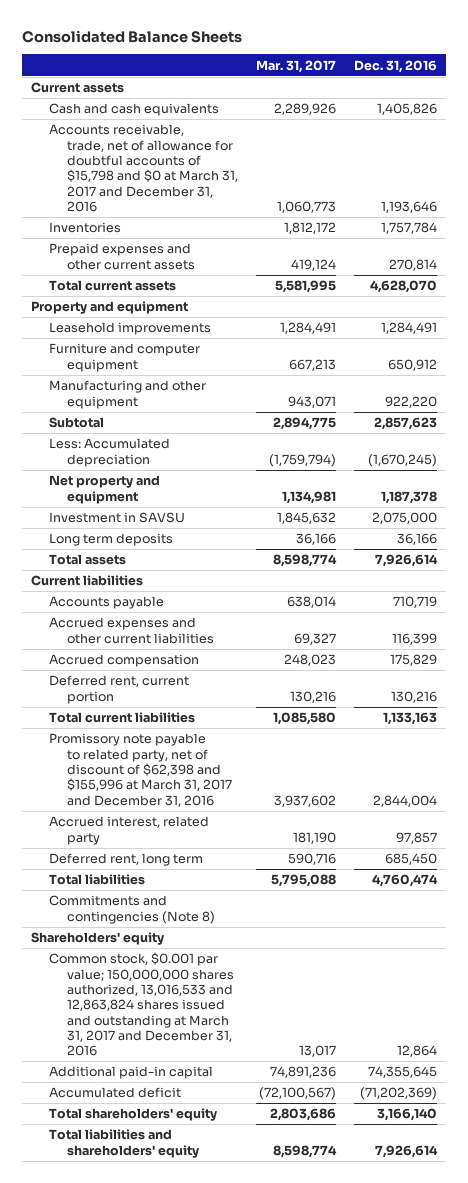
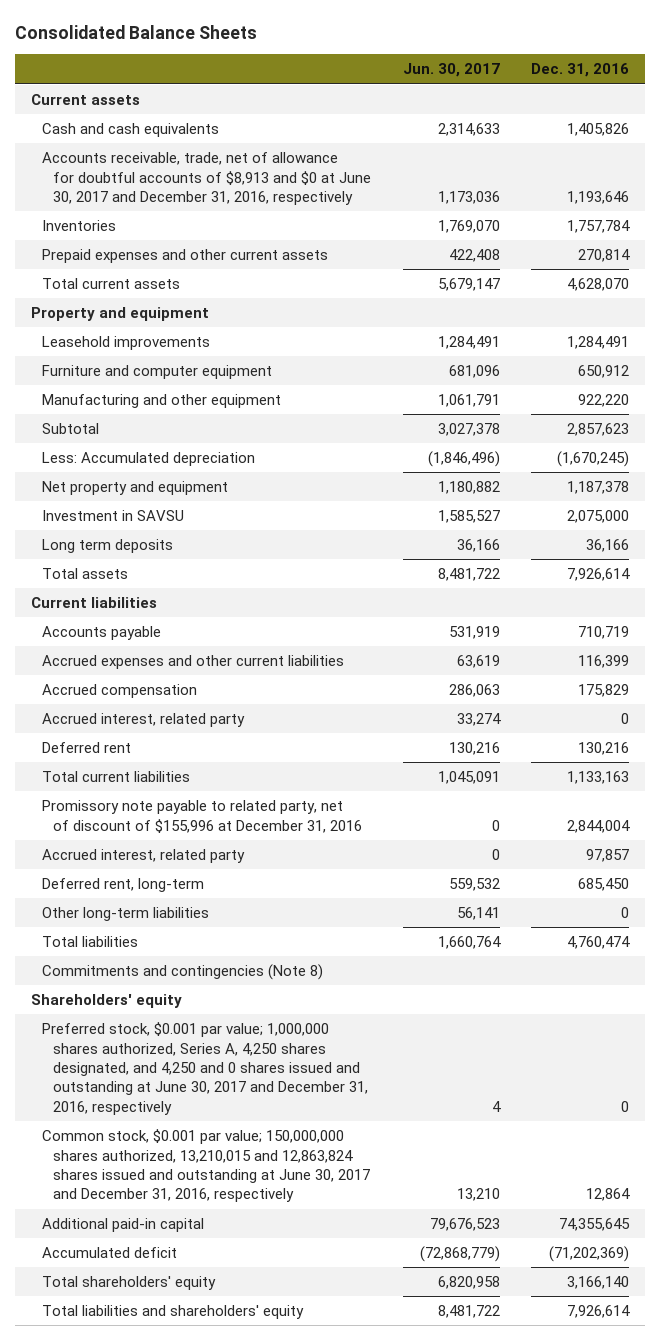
[255,59,336,73] Mar. 31, 2017 -> none
none -> [402,63,500,78] Jun. 30, 2017
[49,124,238,212] Accounts receivable, trade, net of allowance for doubtful accounts of $15,798 and $0 at March 31, 2017 and December 31, 2016 -> [42,152,372,206] Accounts receivable, trade, net of allowance for doubtful accounts of $8,913 and $0 at June 30, 2017 and December 31, 2016, respectively
none -> [42,713,246,728] Accrued interest, related party
[49,675,190,704] Deferred rent, current portion -> [42,742,132,754] Deferred rent
[49,733,232,807] Promissory note payable to related party, net of discount of $62,398 and $155,996 at March 31, 2017 and December 31, 2016 -> [42,800,363,833] Promissory note payable to related party, net of discount of $155,996 at December 31, 2016
[49,853,204,867] Deferred rent, long term -> [42,878,205,893] Deferred rent, long-term
none -> [42,907,210,922] Other long-term liabilities
none -> [42,1022,369,1115] Preferred stock, $0.001 par value; 1,000,000 shares authorized, Series A, 4,250 shares designated, and 4,250 and 0 shares issued and outstanding at June 30, 2017 and December 31, 2016, respectively
[49,952,234,1057] Common stock, $0.001 par value; 150,000,000 shares authorized, 13,016,533 and 12,863,824 shares issued and outstanding at March 31, 2017 and December 31, 2016 -> [42,1129,371,1203] Common stock, $0.001 par value; 150,000,000 shares authorized, 13,210,015 and 12,863,824 shares issued and outstanding at June 30, 2017 and December 31, 2016, respectively

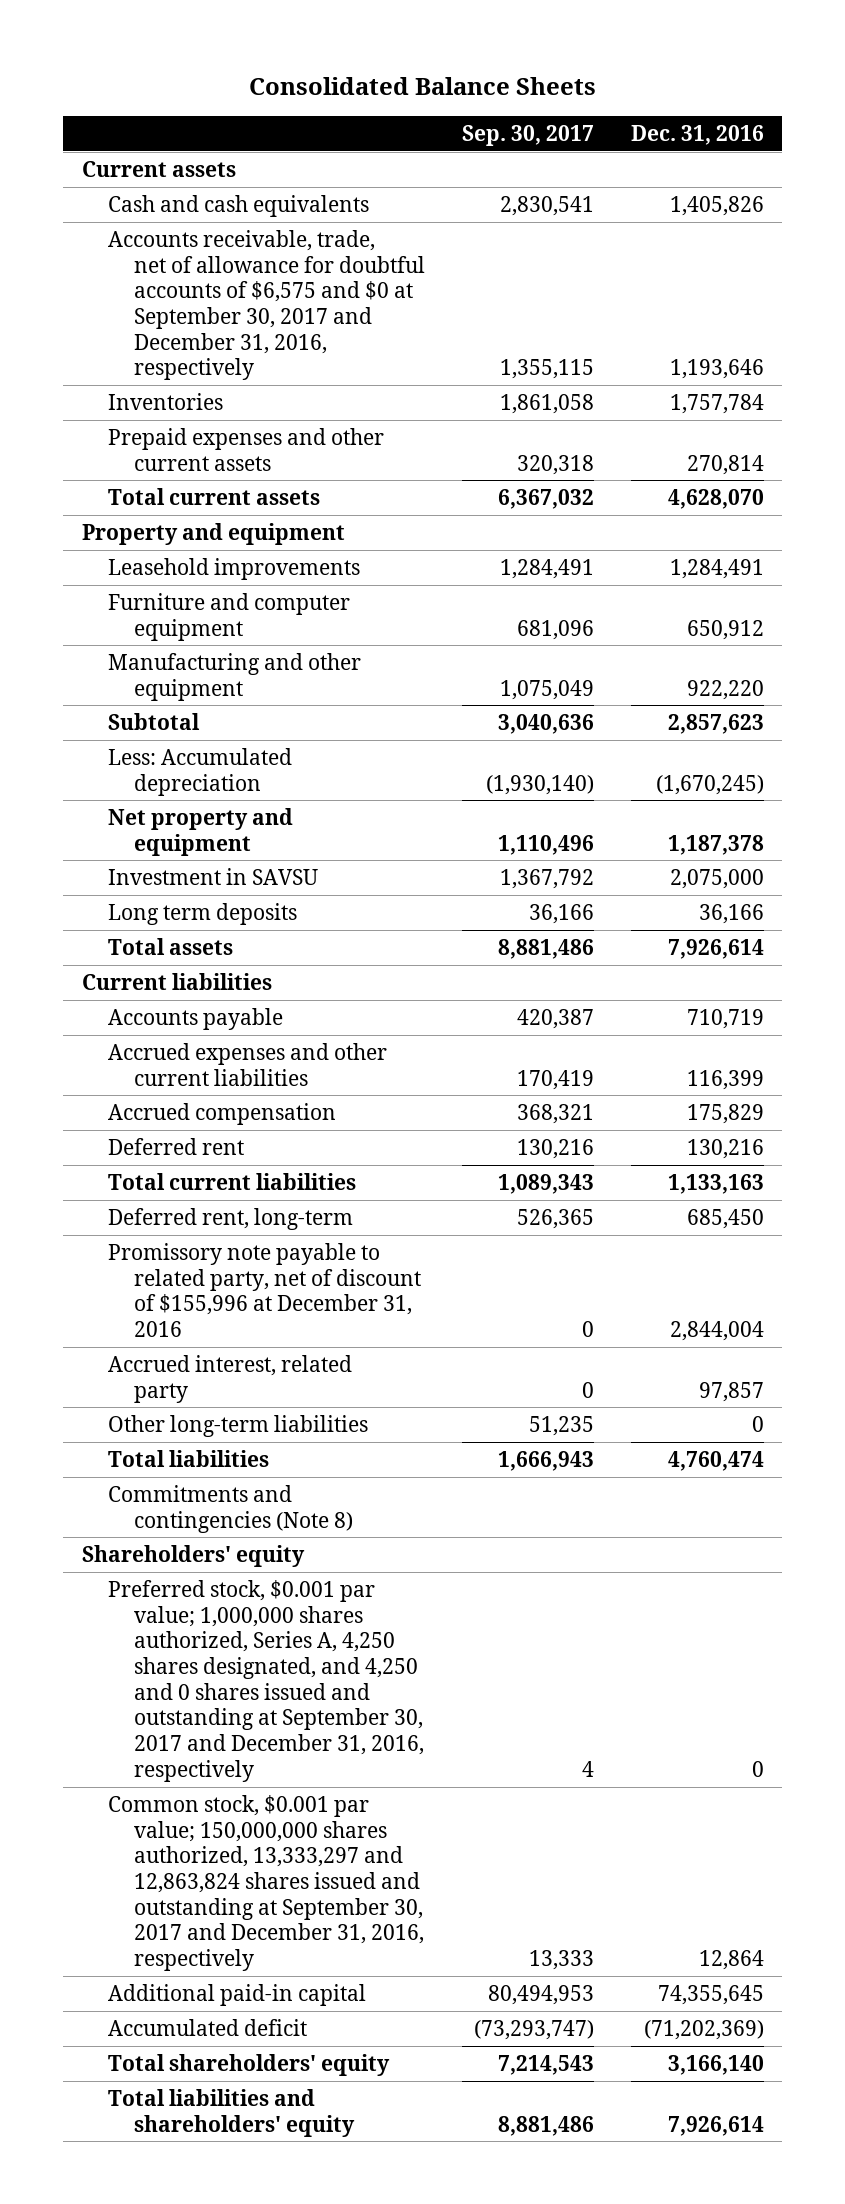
[402,63,500,78] Jun. 30, 2017 -> none
none -> [461,125,594,147] Sep. 30, 2017
[42,152,372,206] Accounts receivable, trade, net of allowance for doubtful accounts of $8,913 and $0 at June 30, 2017 and December 31, 2016, respectively -> [107,229,425,381] Accounts receivable, trade, net of allowance for doubtful accounts of $6,575 and $0 at September 30, 2017 and December 31, 2016, respectively
[42,713,246,728] Accrued interest, related party -> none
[42,878,205,893] Deferred rent, long-term -> [107,1207,353,1230] Deferred rent, long-term
[42,1022,369,1115] Preferred stock, $0.001 par value; 1,000,000 shares authorized, Series A, 4,250 shares designated, and 4,250 and 0 shares issued and outstanding at June 30, 2017 and December 31, 2016, respectively -> [107,1579,424,1782] Preferred stock, $0.001 par value; 1,000,000 shares authorized, Series A, 4,250 shares designated, and 4,250 and 0 shares issued and outstanding at September 30, 2017 and December 31, 2016, respectively
[42,1129,371,1203] Common stock, $0.001 par value; 150,000,000 shares authorized, 13,210,015 and 12,863,824 shares issued and outstanding at June 30, 2017 and December 31, 2016, respectively -> [107,1794,424,1972] Common stock, $0.001 par value; 150,000,000 shares authorized, 13,333,297 and 12,863,824 shares issued and outstanding at September 30, 2017 and December 31, 2016, respectively

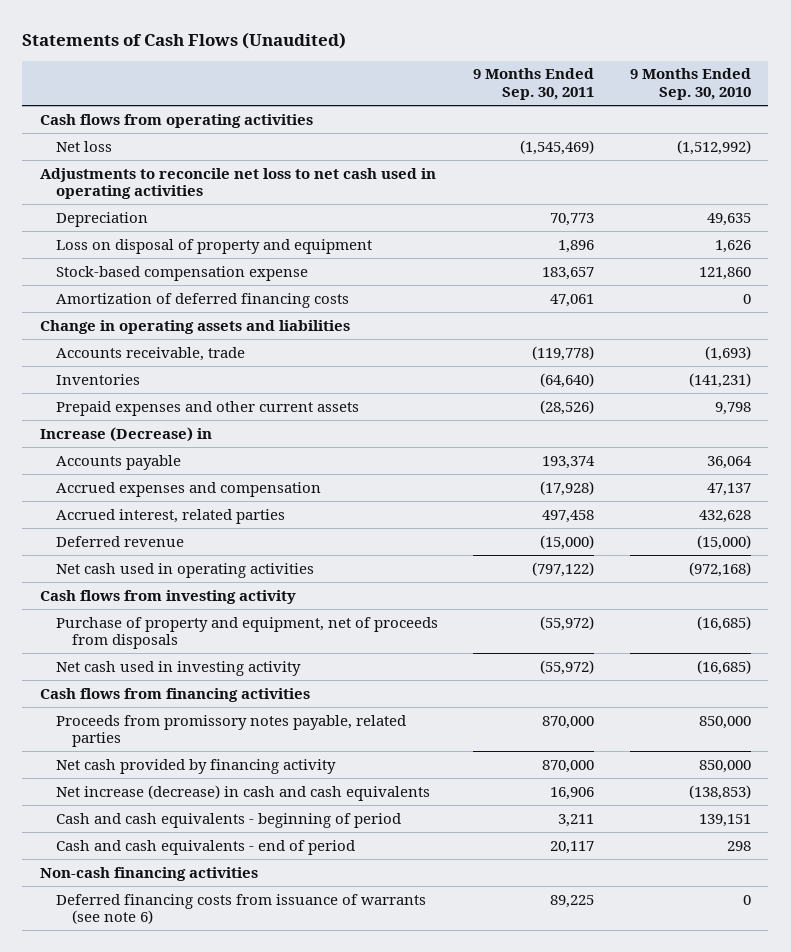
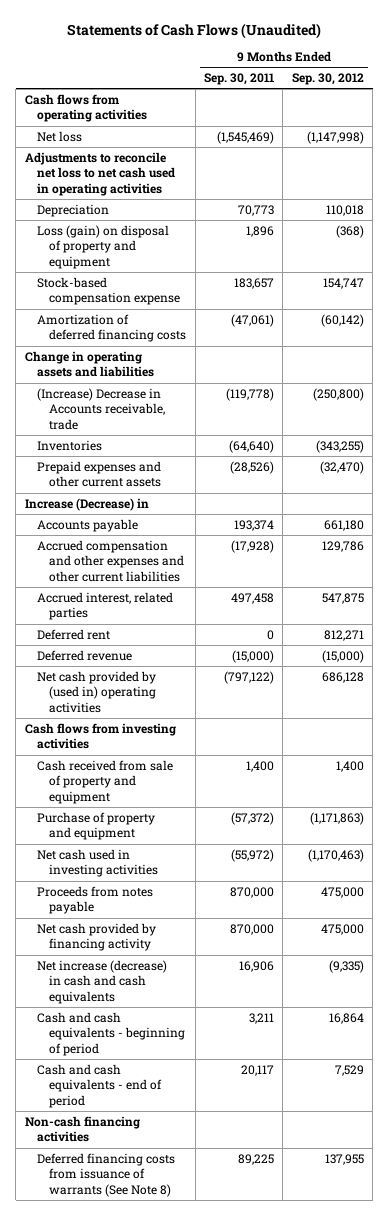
[629,68,751,100] 9 Months Ended Sep. 30, 2010 -> none
none -> [291,73,364,86] Sep. 30, 2012
[55,238,372,254] Loss on disposal of property and equipment -> [37,224,170,269] Loss (gain) on disposal of property and equipment
[550,293,595,307] 47,061 -> [231,313,275,327] (47,061)
[55,346,245,361] Accounts receivable, trade -> [37,387,166,430] (Increase) Decrease in Accounts receivable, trade
[55,481,321,497] Accrued expenses and compensation -> [37,539,185,582] Accrued compensation and other expenses and other current liabilities
none -> [37,628,111,640] Deferred rent
[40,687,311,702] Cash flows from financing activities -> none
[55,562,314,578] Net cash used in operating activities -> [37,670,157,713] Net cash provided by (used in) operating activities
[40,589,297,604] Cash flows from investing activity -> [24,722,176,750] Cash flows from investing activities
none -> [37,759,174,804] Cash received from sale of property and equipment
[55,616,438,650] Purchase of property and equipment, net of proceeds from disposals -> [37,811,156,841] Purchase of property and equipment
[540,615,595,631] (55,972) -> [231,811,275,825] (57,372)
[55,660,301,676] Net cash used in investing activity -> [37,848,159,878] Net cash used in investing activities
[55,714,406,748] Proceeds from promissory notes payable, related parties -> [37,885,154,915] Proceeds from notes payable
[55,893,426,925] Deferred financing costs from issuance of warrants (see note 6) -> [37,1152,176,1197] Deferred financing costs from issuance of warrants (See Note 8)

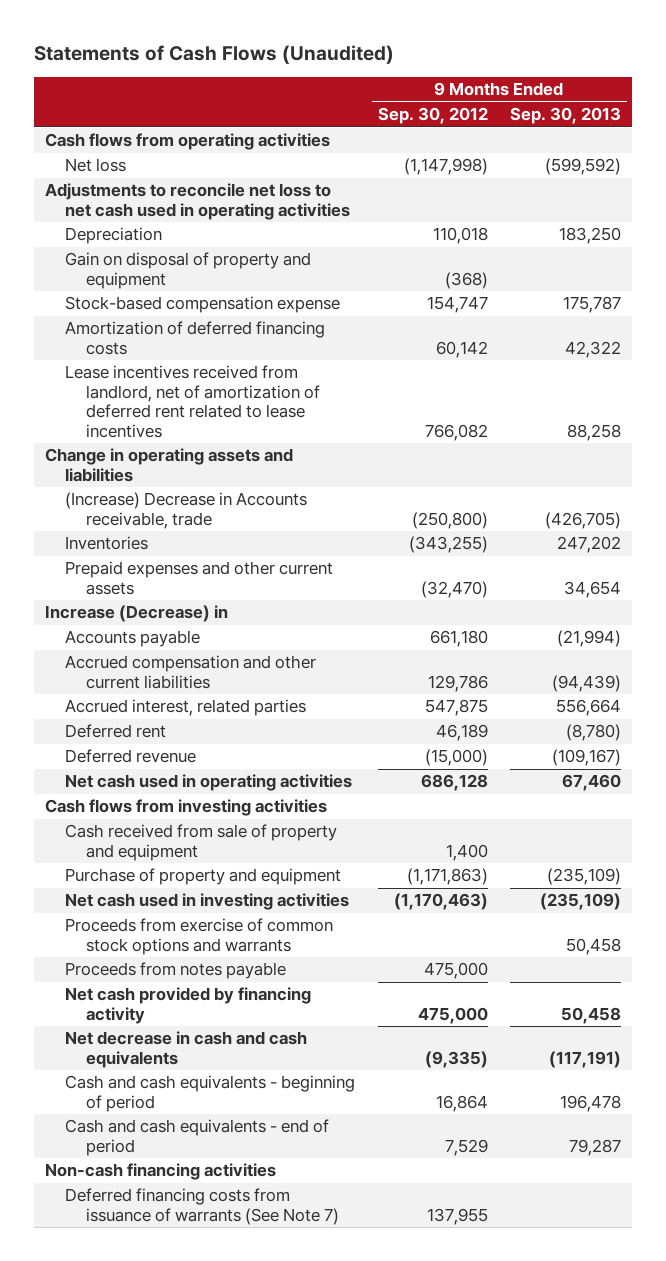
[204,73,275,86] Sep. 30, 2011 -> none
none -> [510,107,622,125] Sep. 30, 2013
[37,224,170,269] Loss (gain) on disposal of property and equipment -> [65,252,312,289] Gain on disposal of property and equipment
[320,313,364,327] (60,142) -> [435,340,488,358] 60,142
none -> [65,365,320,438] Lease incentives received from landlord, net of amortization of deferred rent related to lease incentives
[37,539,185,582] Accrued compensation and other expenses and other current liabilities -> [65,655,317,689] Accrued compensation and other current liabilities
[323,629,364,641] 812,271 -> [435,724,488,742] 46,189
[37,670,157,713] Net cash provided by (used in) operating activities -> [65,774,353,792] Net cash used in operating activities
none -> [65,918,334,955] Proceeds from exercise of common stock options and warrants
[37,959,168,1004] Net increase (decrease) in cash and cash equivalents -> [65,1031,308,1068] Net decrease in cash and cash equivalents
[37,1152,176,1197] Deferred financing costs from issuance of warrants (See Note 8) -> [65,1188,339,1225] Deferred financing costs from issuance of warrants (See Note 7)

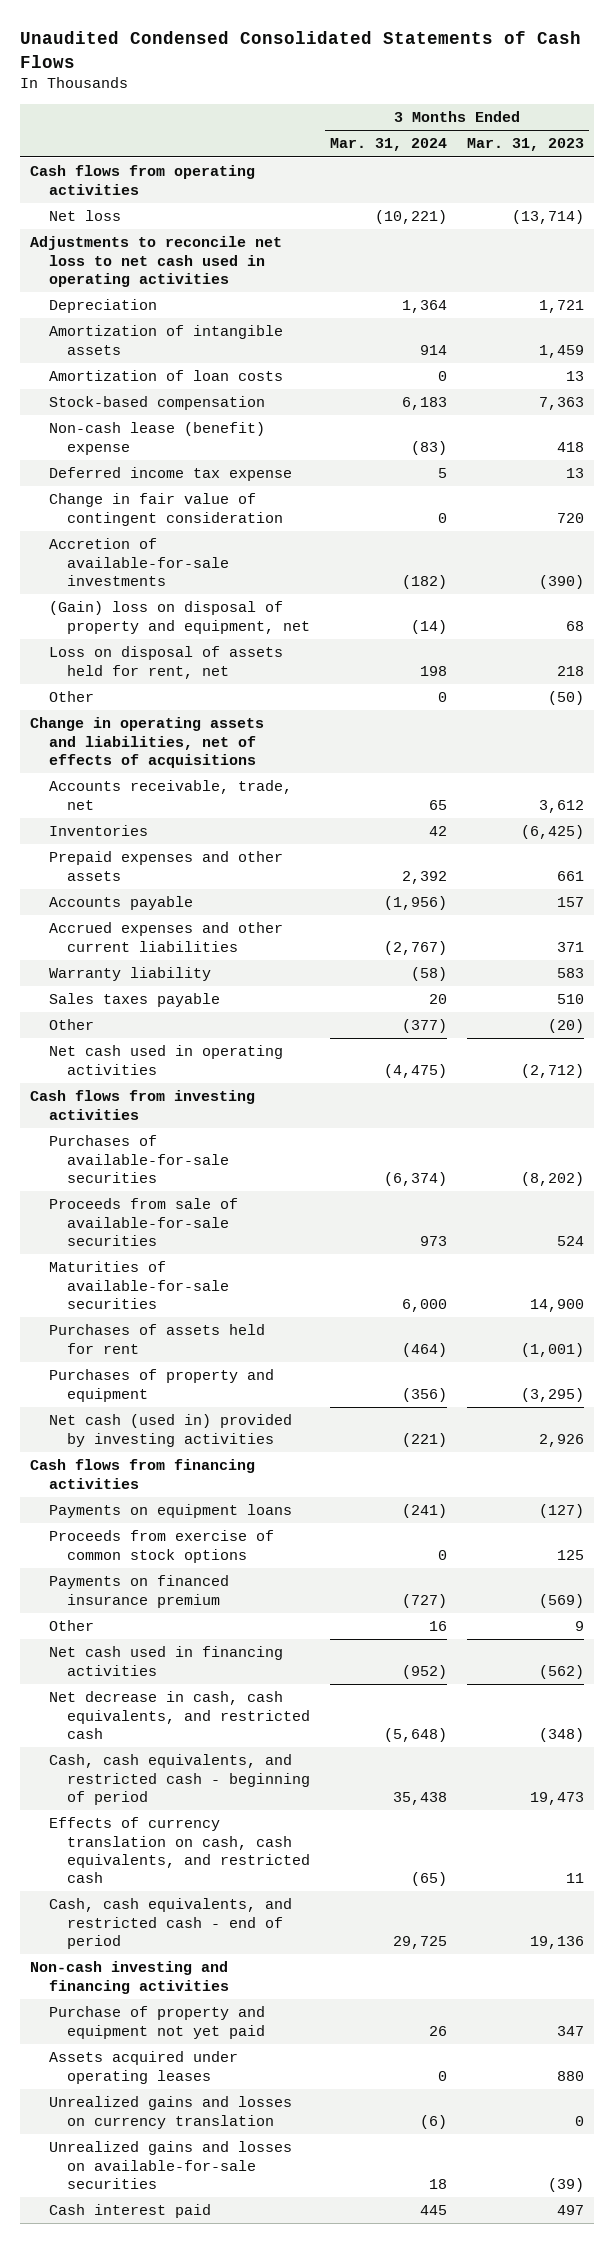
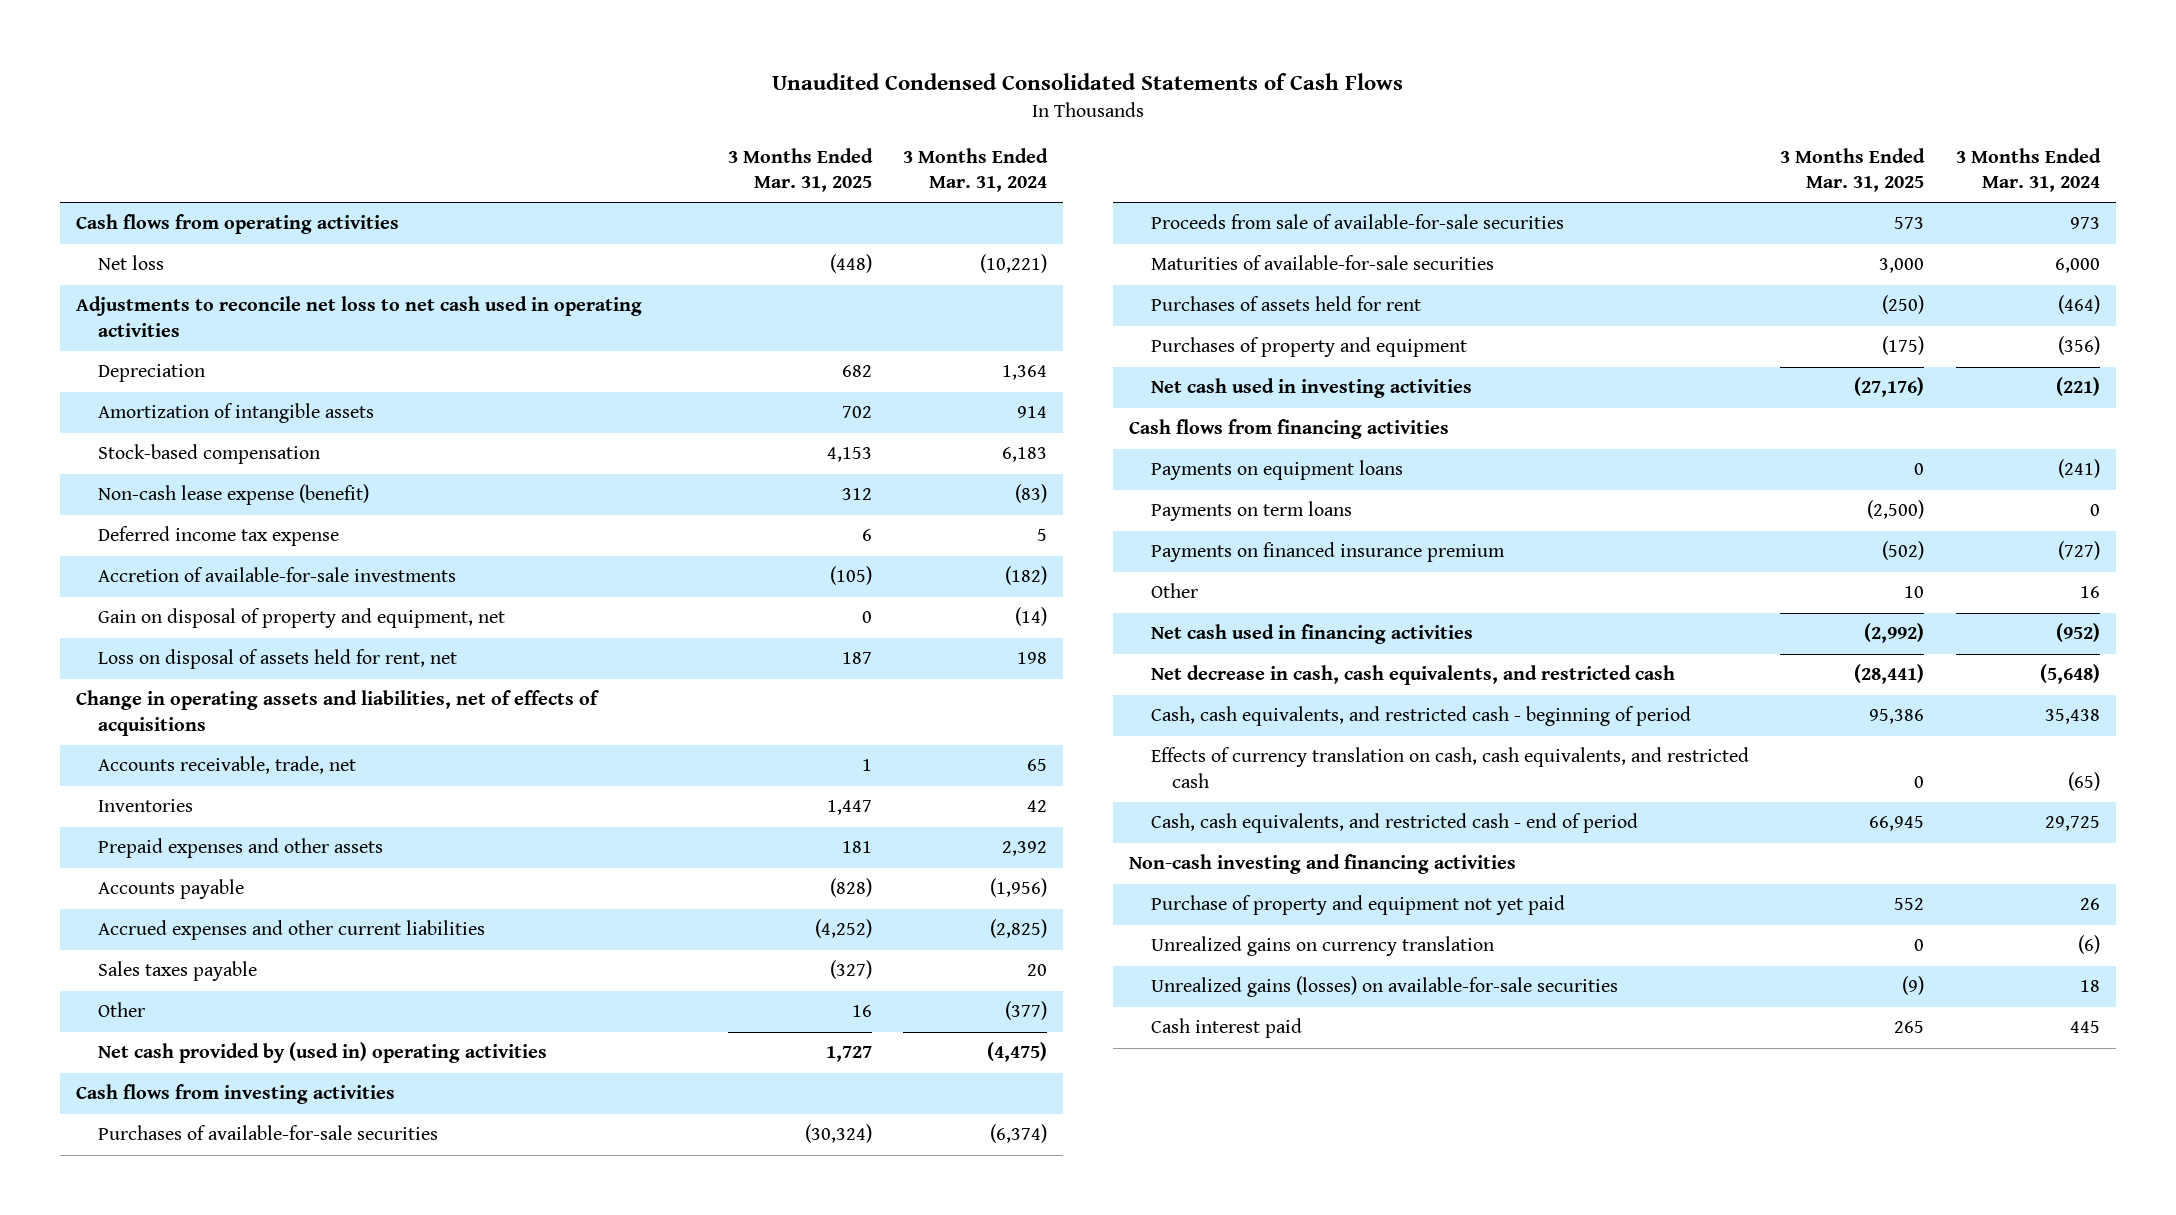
[467,138,585,152] Mar. 31, 2023 -> none
none -> [727,147,873,193] 3 Months Ended Mar. 31, 2025
[48,370,283,382] Amortization of loan costs -> none
[48,422,265,455] Non-cash lease (benefit) expense -> [97,484,369,506] Non-cash lease expense (benefit)
[48,493,284,526] Change in fair value of contingent consideration -> none
[48,601,311,634] (Gain) loss on disposal of property and equipment, net -> [97,608,505,629] Gain on disposal of property and equipment, net
[48,691,94,703] Other -> none
[48,967,211,982] Warranty liability -> none
[384,940,448,955] (2,767) -> [990,919,1048,939] (2,825)
[48,1045,283,1075] Net cash used in operating activities -> [97,1042,547,1064] Net cash provided by (used in) operating activities
[48,1414,292,1447] Net cash (used in) provided by investing activities -> [1150,378,1472,399] Net cash used in investing activities
[48,1530,274,1563] Proceeds from exercise of common stock options -> none
none -> [1150,501,1352,522] Payments on term loans
[48,2051,238,2084] Assets acquired under operating leases -> none
[48,2096,292,2129] Unrealized gains and losses on currency translation -> [1150,936,1494,957] Unrealized gains on currency translation
[48,2141,292,2189] Unrealized gains and losses on available-for-sale securities -> [1150,976,1618,998] Unrealized gains (losses) on available-for-sale securities

